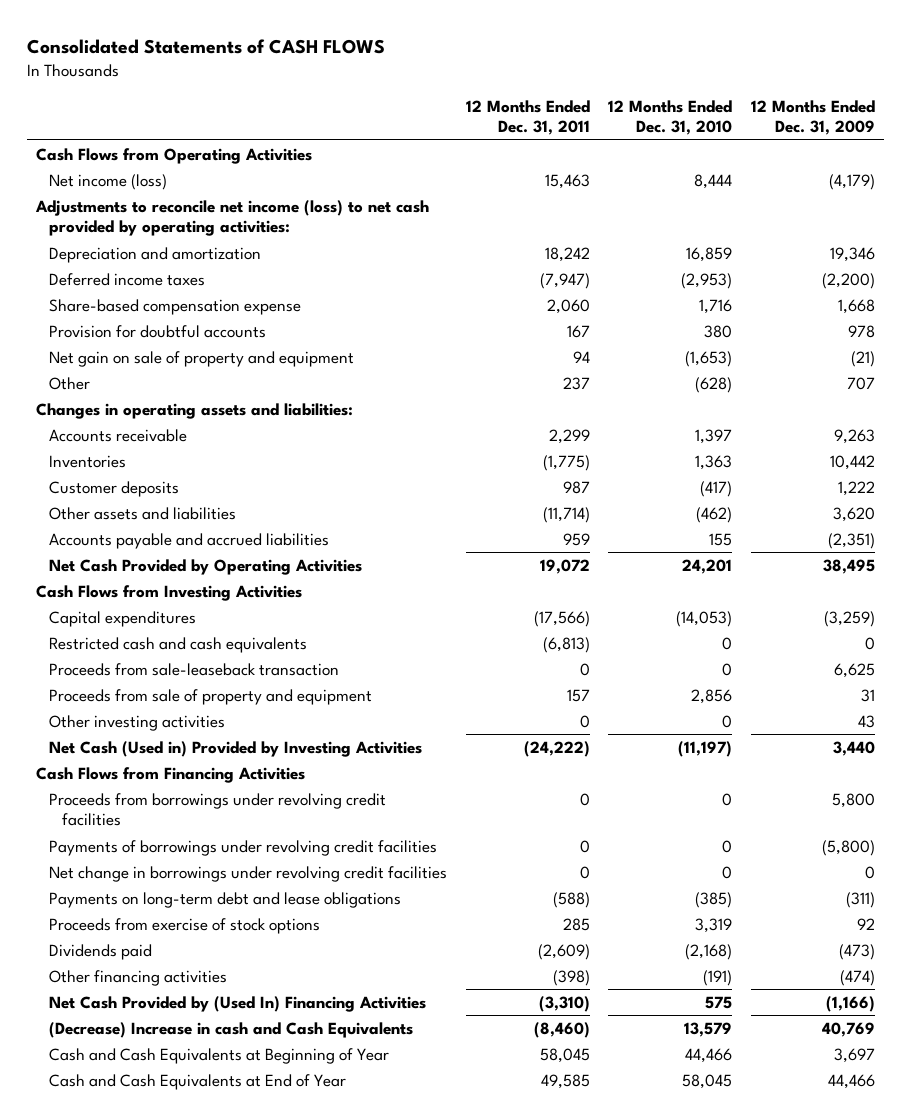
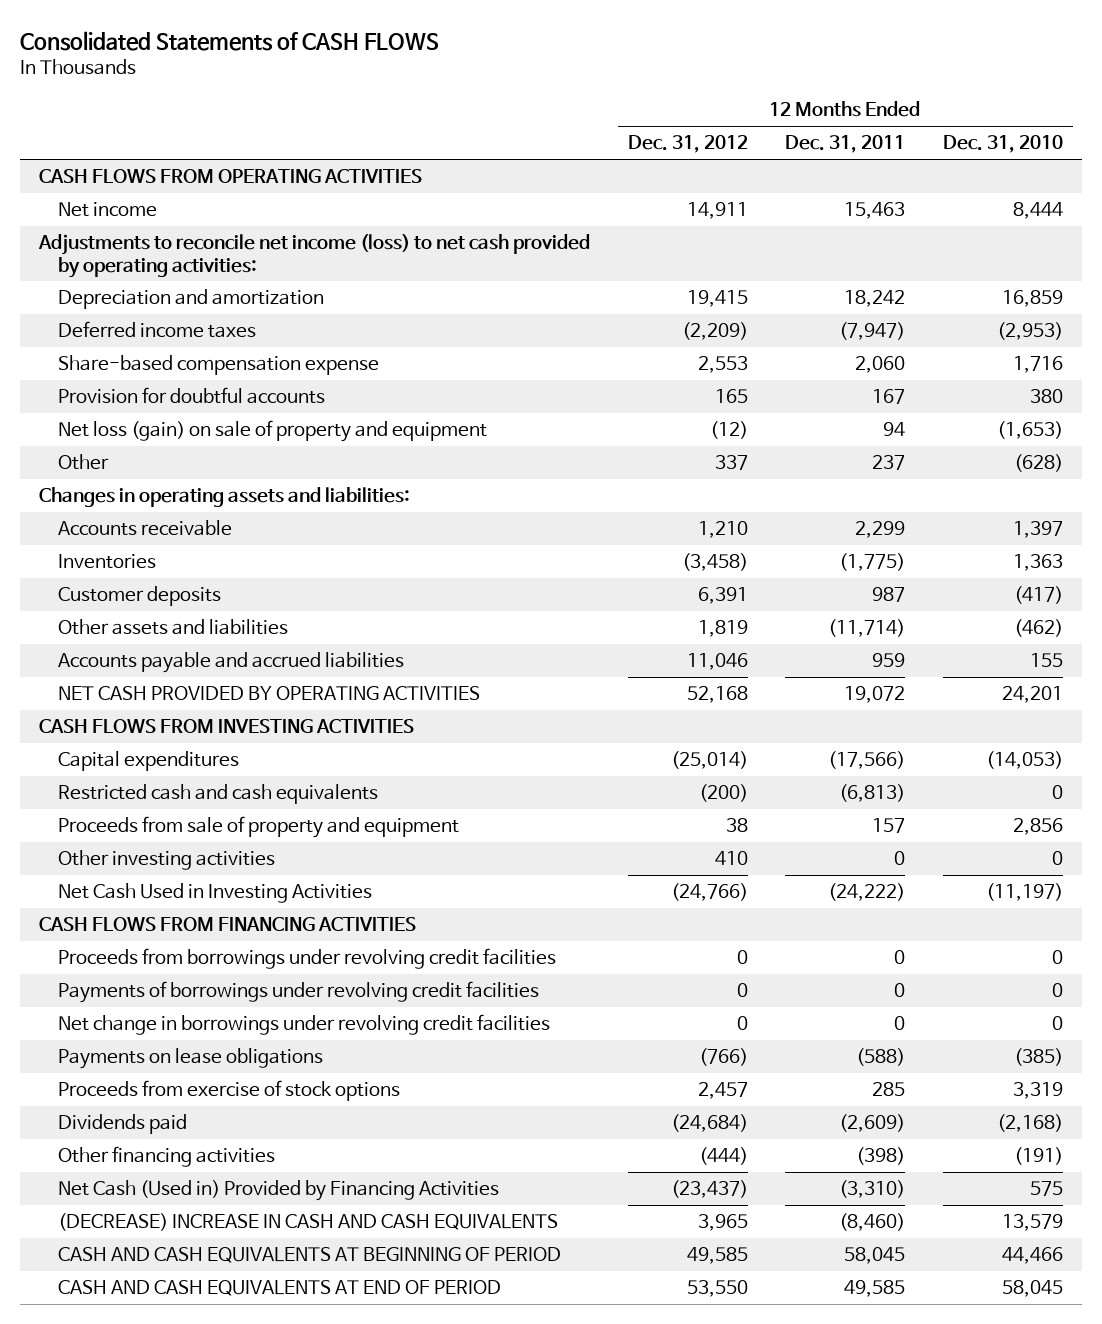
[750,99,875,136] 12 Months Ended Dec. 31, 2009 -> none
none -> [627,135,748,154] Dec. 31, 2012
[35,147,312,164] Cash Flows from Operating Activities -> [38,169,422,184] CASH FLOWS FROM OPERATING ACTIVITIES
[48,173,167,190] Net income (loss) -> [58,202,158,218] Net income
[48,350,354,367] Net gain on sale of property and equipment -> [58,420,488,443] Net loss (gain) on sale of property and equipment
[48,558,362,575] Net Cash Provided by Operating Activities -> [58,686,481,701] NET CASH PROVIDED BY OPERATING ACTIVITIES
[35,584,302,601] Cash Flows from Investing Activities -> [38,719,414,734] CASH FLOWS FROM INVESTING ACTIVITIES
[48,662,339,676] Proceeds from sale-leaseback transaction -> none
[48,740,422,757] Net Cash (Used in) Provided by Investing Activities -> [58,883,373,904] Net Cash Used in Investing Activities
[35,766,305,783] Cash Flows from Financing Activities -> [38,917,416,932] CASH FLOWS FROM FINANCING ACTIVITIES
[48,891,401,908] Payments on long-term debt and lease obligations -> [58,1048,324,1070] Payments on lease obligations
[48,995,426,1012] Net Cash Provided by (Used In) Financing Activities -> [58,1180,500,1202] Net Cash (Used in) Provided by Financing Activities
[48,1021,413,1038] (Decrease) Increase in cash and Cash Equivalents -> [58,1213,559,1232] (DECREASE) INCREASE IN CASH AND CASH EQUIVALENTS
[48,1047,389,1064] Cash and Cash Equivalents at Beginning of Year -> [58,1247,562,1264] CASH AND CASH EQUIVALENTS AT BEGINNING OF PERIOD
[48,1073,346,1090] Cash and Cash Equivalents at End of Year -> [58,1280,502,1297] CASH AND CASH EQUIVALENTS AT END OF PERIOD

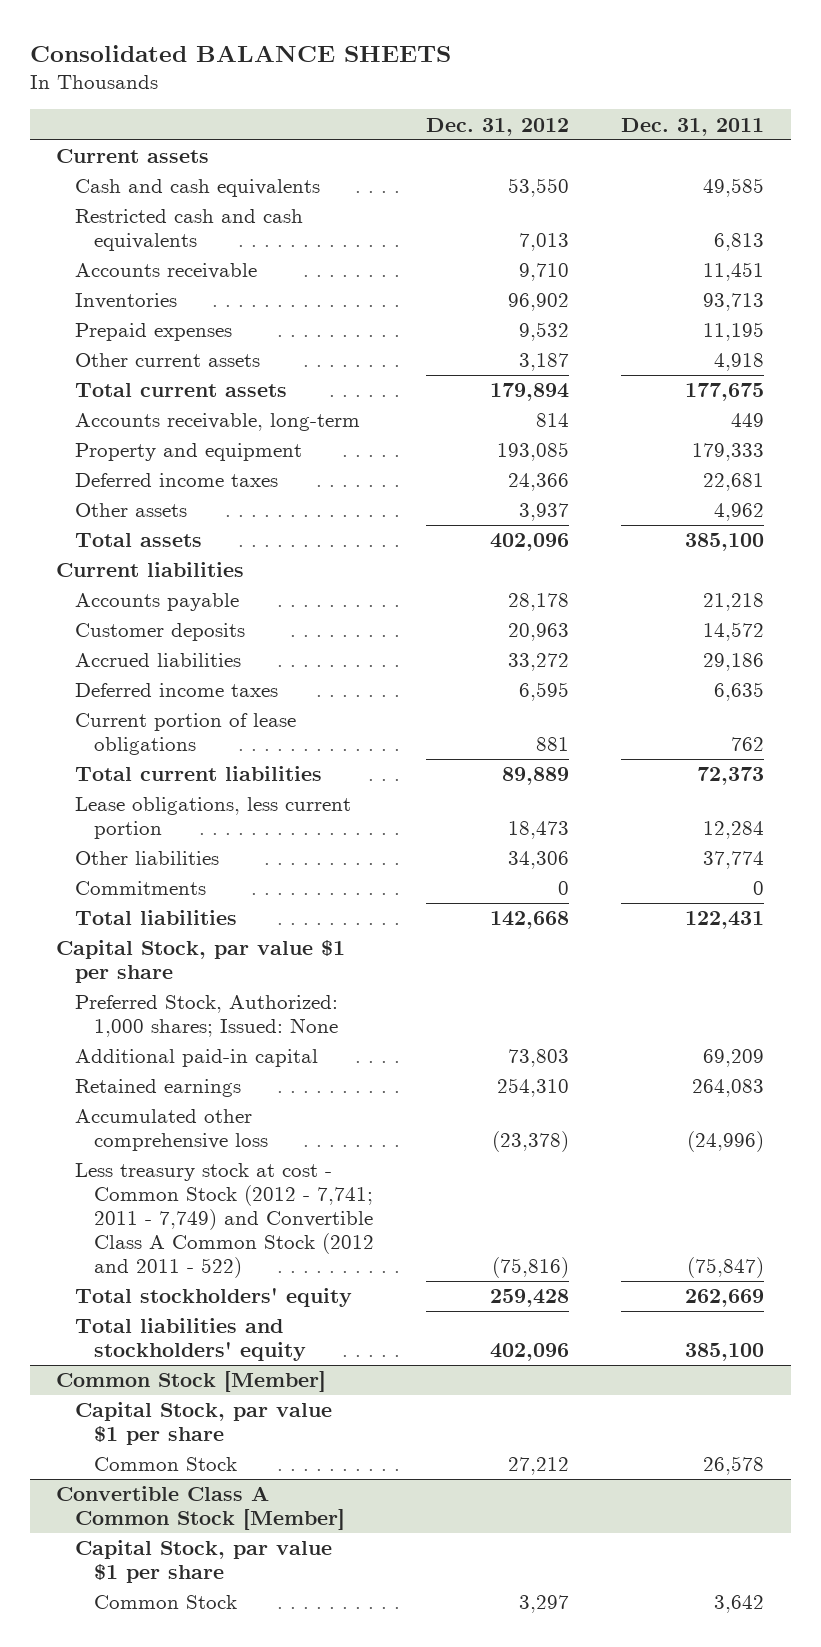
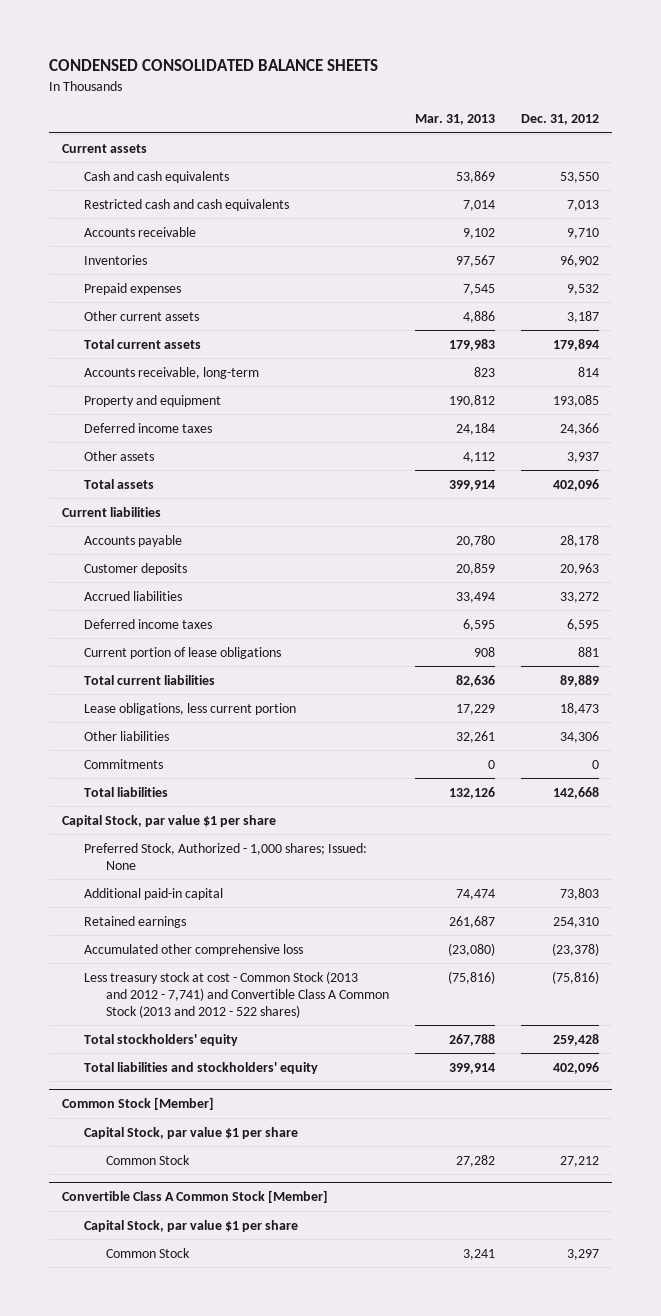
[30,44,452,62] Consolidated BALANCE SHEETS -> [49,59,379,72] CONDENSED CONSOLIDATED BALANCE SHEETS
[621,117,765,136] Dec. 31, 2011 -> none
none -> [414,114,495,126] Mar. 31, 2013
[74,995,338,1038] Preferred Stock, Authorized: 1,000 shares; Issued: None -> [84,842,368,870] Preferred Stock, Authorized - 1,000 shares; Issued: None
[74,1163,374,1279] Less treasury stock at cost - Common Stock (2012 - 7,741; 2011 - 7,749) and Convertible Class A Common Stock (2012 and 2011 - 522) -> [84,970,390,1019] Less treasury stock at cost - Common Stock (2013 and 2012 - 7,741) and Convertible Class A Common Stock (2013 and 2012 - 522 shares)

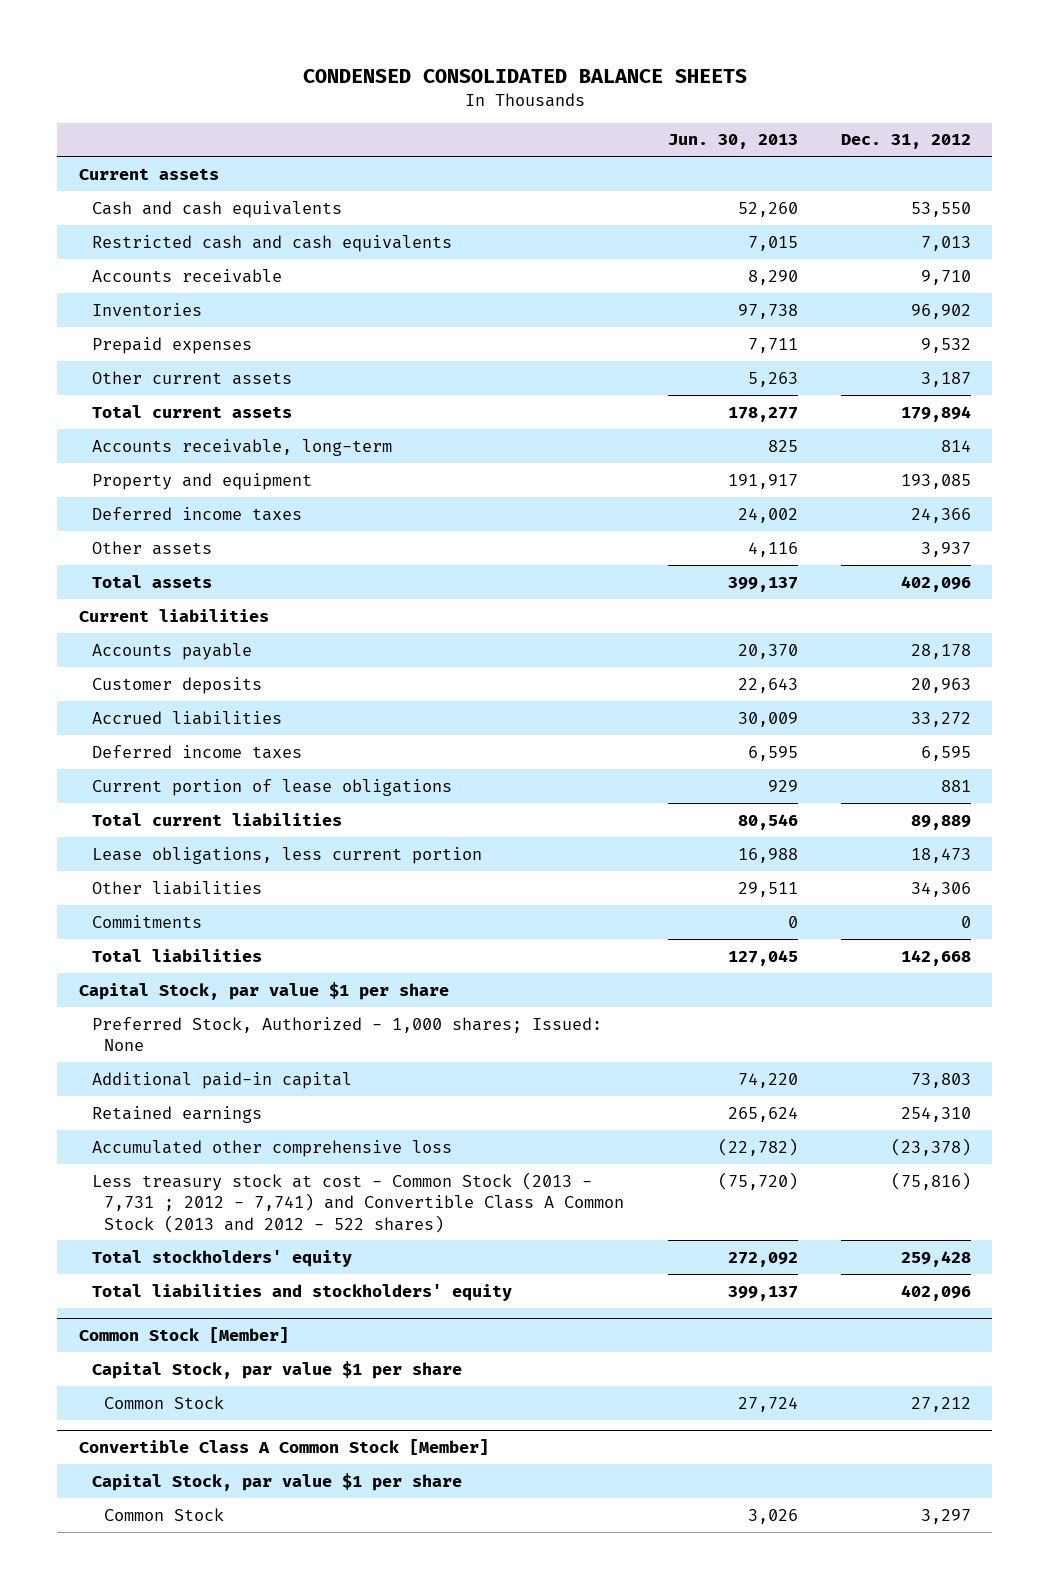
[414,114,495,126] Mar. 31, 2013 -> none
none -> [667,134,798,150] Jun. 30, 2013
[84,970,390,1019] Less treasury stock at cost - Common Stock (2013 and 2012 - 7,741) and Convertible Class A Common Stock (2013 and 2012 - 522 shares) -> [91,1171,625,1233] Less treasury stock at cost - Common Stock (2013 - 7,731 ; 2012 - 7,741) and Convertible Class A Common Stock (2013 and 2012 - 522 shares)

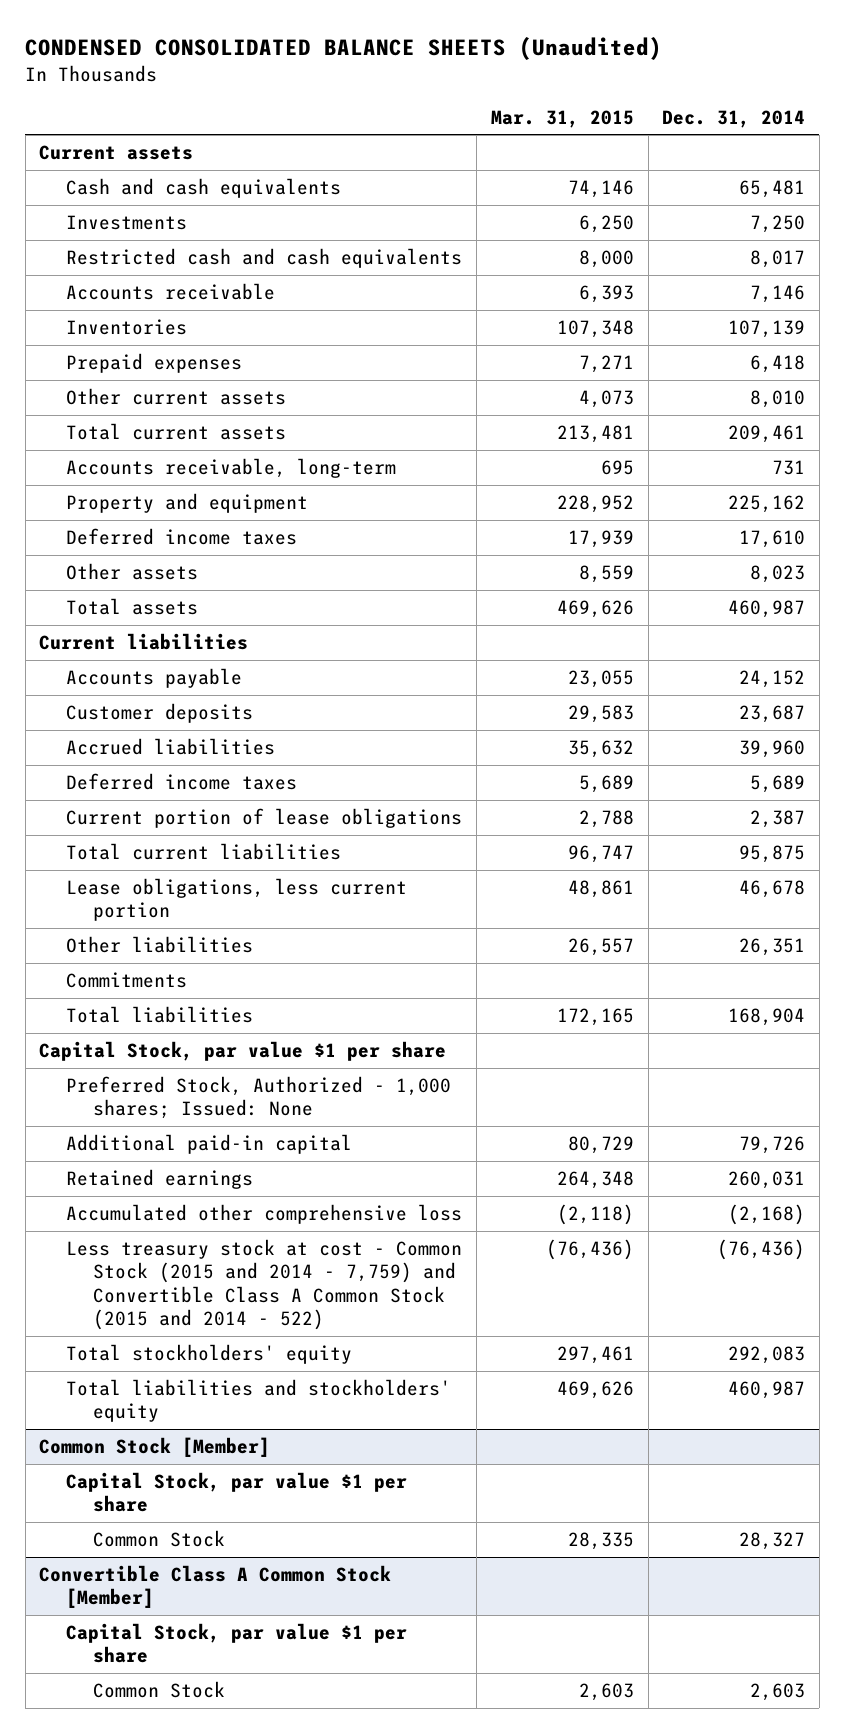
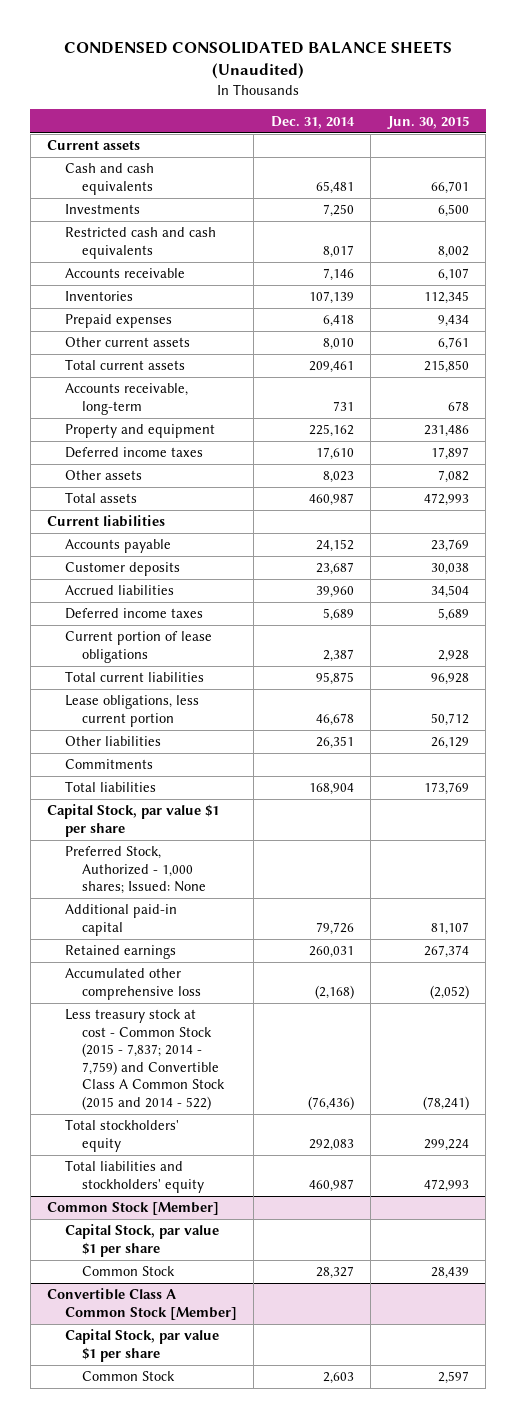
[490,109,634,128] Mar. 31, 2015 -> none
none -> [386,115,469,129] Jun. 30, 2015
[66,1238,463,1331] Less treasury stock at cost - Common Stock (2015 and 2014 - 7,759) and Convertible Class A Common Stock (2015 and 2014 - 522) -> [64,1009,226,1110] Less treasury stock at cost - Common Stock (2015 - 7,837; 2014 - 7,759) and Convertible Class A Common Stock (2015 and 2014 - 522)

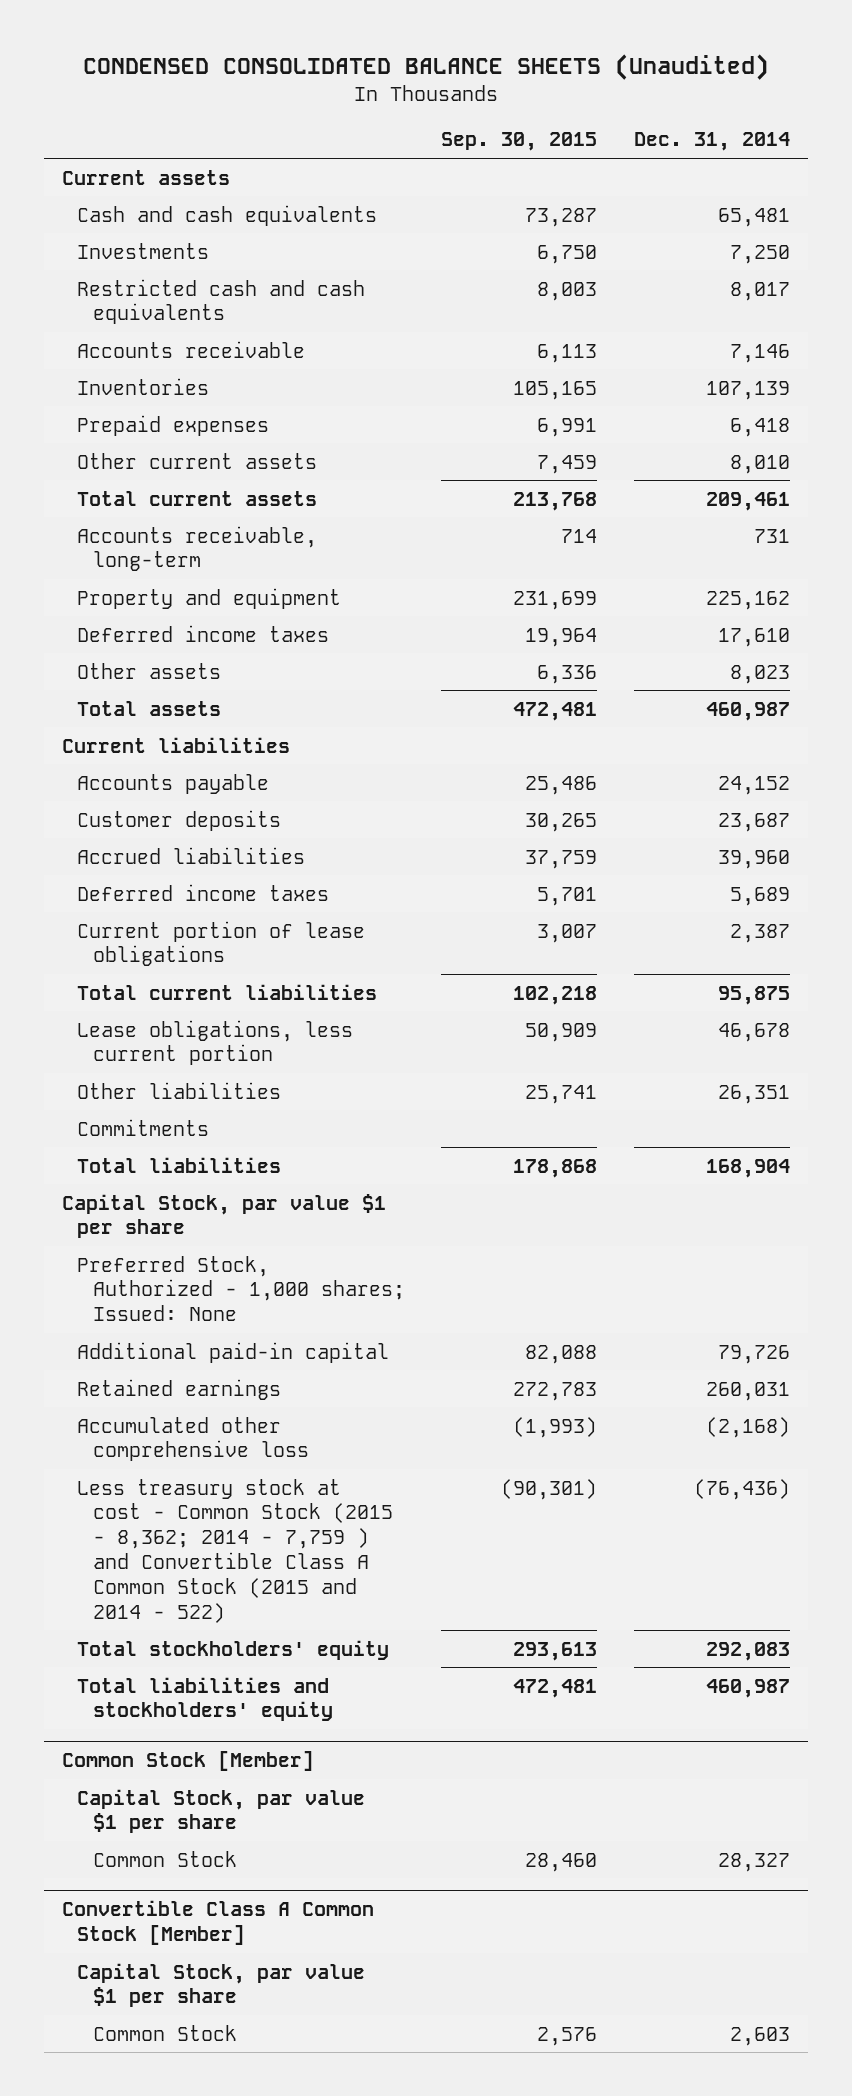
[386,115,469,129] Jun. 30, 2015 -> none
none -> [441,132,598,152] Sep. 30, 2015
[64,1009,226,1110] Less treasury stock at cost - Common Stock (2015 - 7,837; 2014 - 7,759) and Convertible Class A Common Stock (2015 and 2014 - 522) -> [77,1478,393,1623] Less treasury stock at cost - Common Stock (2015 - 8,362; 2014 - 7,759 ) and Convertible Class A Common Stock (2015 and 2014 - 522)

